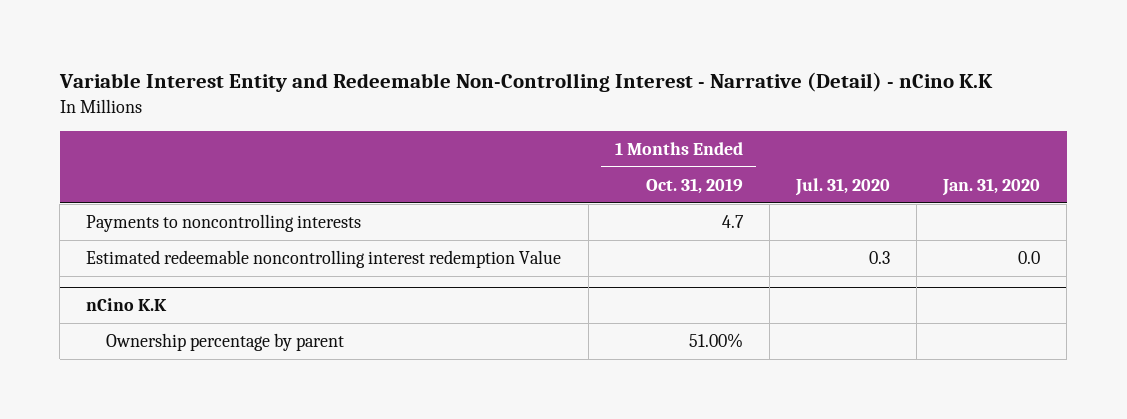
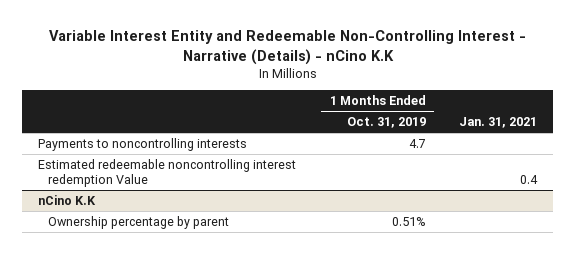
[58,72,993,93] Variable Interest Entity and Redeemable Non-Controlling Interest - Narrative (Detail) - nCino K.K -> [48,30,526,65] Variable Interest Entity and Redeemable Non-Controlling Interest - Narrative (Details) - nCino K.K
[794,178,890,197] Jul. 31, 2020 -> none
[942,178,1041,197] Jan. 31, 2020 -> none
none -> [458,117,537,129] Jan. 31, 2021
[688,333,743,349] 51.00% -> [391,216,426,226] 0.51%

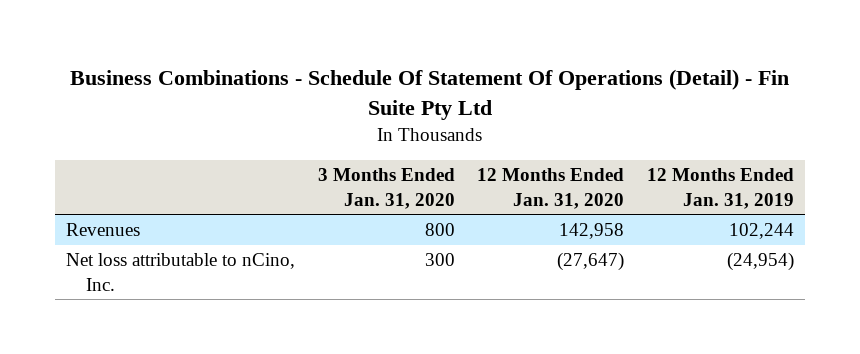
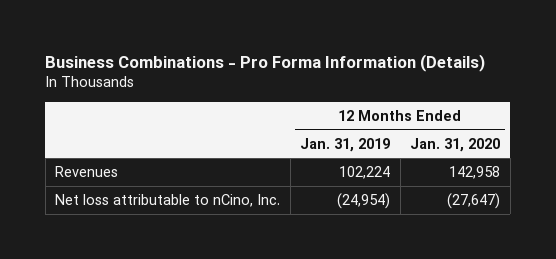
[69,69,789,120] Business Combinations - Schedule Of Statement Of Operations (Detail) - Fin Suite Pty Ltd -> [45,53,486,72] Business Combinations - Pro Forma Information (Details)
[317,168,455,209] 3 Months Ended Jan. 31, 2020 -> none
[728,223,794,240] 102,244 -> [339,166,391,180] 102,224

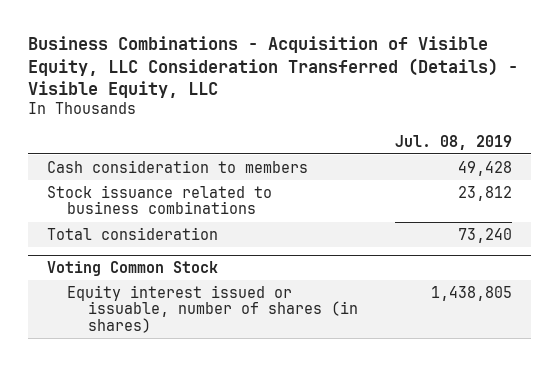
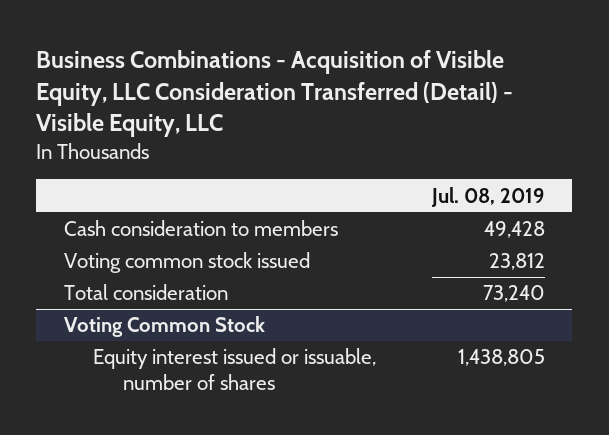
[27,36,518,98] Business Combinations - Acquisition of Visible Equity, LLC Consideration Transferred (Details) - Visible Equity, LLC -> [36,50,514,138] Business Combinations - Acquisition of Visible Equity, LLC Consideration Transferred (Detail) - Visible Equity, LLC
[46,184,272,215] Stock issuance related to business combinations -> [64,252,311,274] Voting common stock issued
[67,284,358,334] Equity interest issued or issuable, number of shares (in shares) -> [93,348,377,391] Equity interest issued or issuable, number of shares

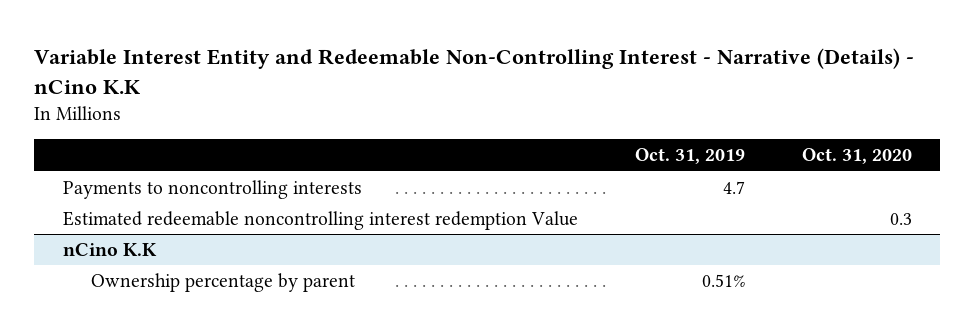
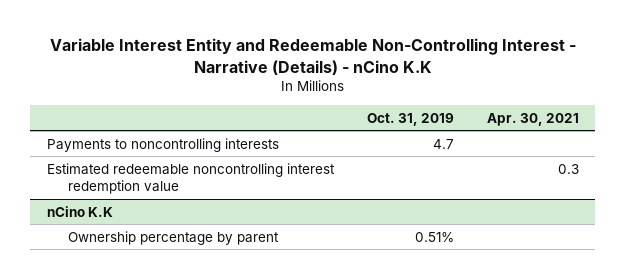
[801,148,912,165] Oct. 31, 2020 -> none
none -> [486,112,579,126] Apr. 30, 2021
[62,210,578,230] Estimated redeemable noncontrolling interest redemption Value -> [46,162,335,195] Estimated redeemable noncontrolling interest redemption value

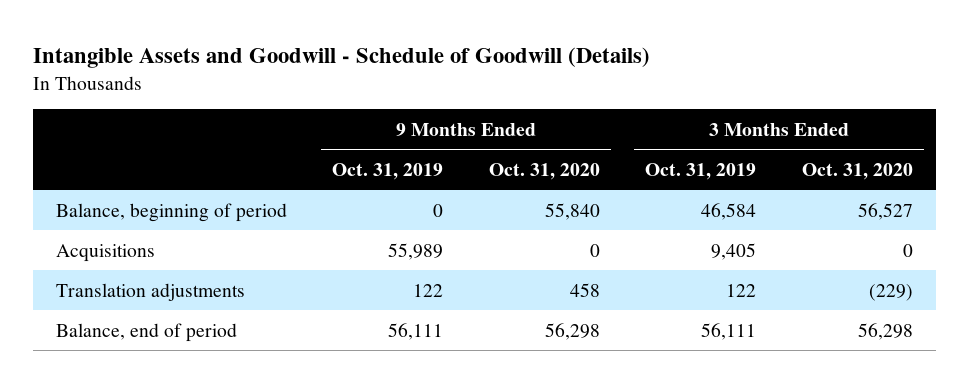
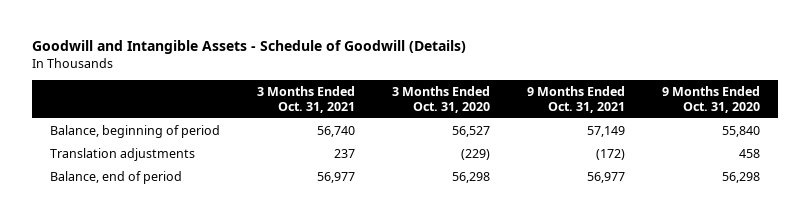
[32,47,650,69] Intangible Assets and Goodwill - Schedule of Goodwill (Details) -> [32,40,467,55] Goodwill and Intangible Assets - Schedule of Goodwill (Details)
[332,162,444,180] Oct. 31, 2019 -> none
[645,162,757,180] Oct. 31, 2019 -> none
none -> [257,85,356,113] 3 Months Ended Oct. 31, 2021
none -> [526,85,625,113] 9 Months Ended Oct. 31, 2021
[55,243,155,262] Acquisitions -> none

